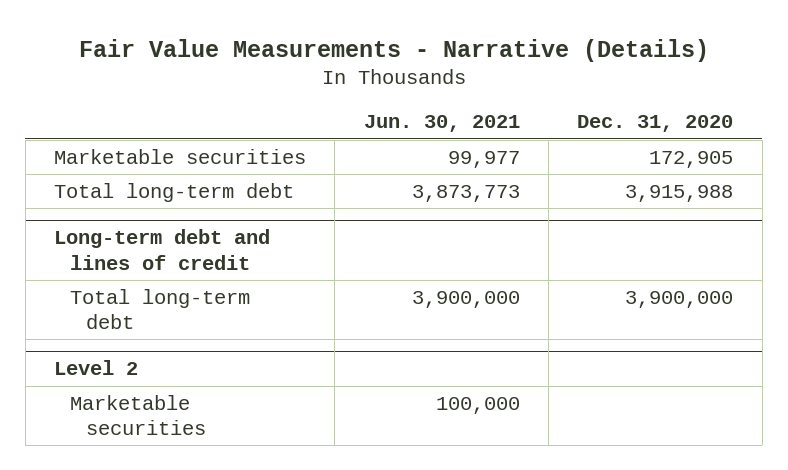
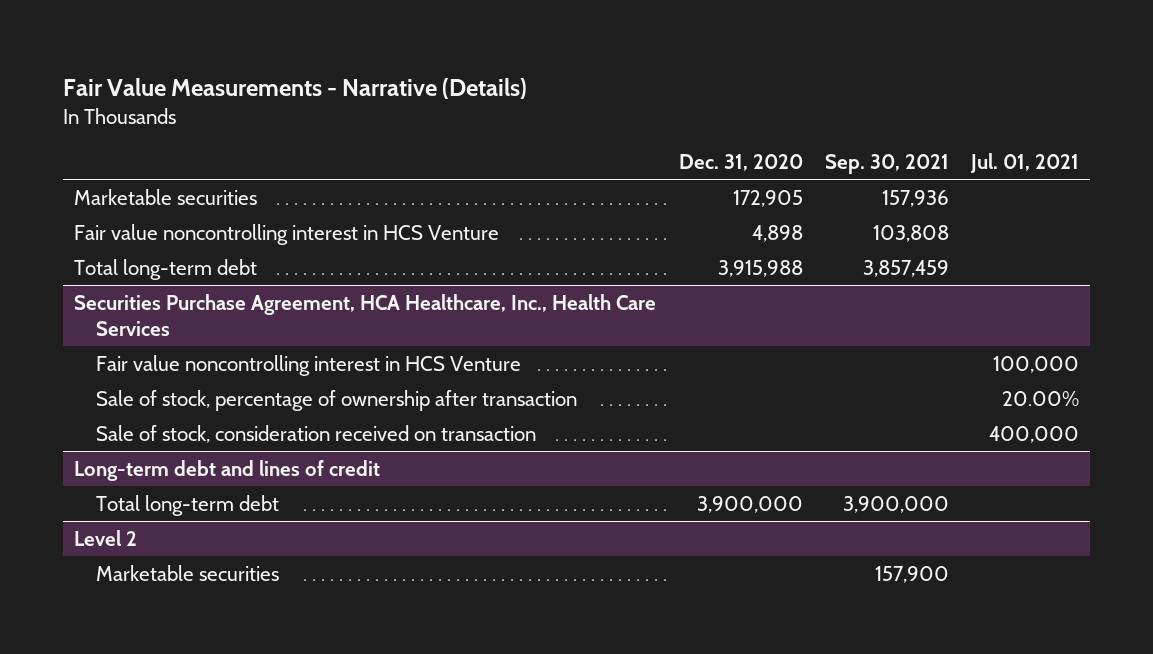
[363,115,520,133] Jun. 30, 2021 -> none
none -> [824,153,949,174] Sep. 30, 2021
none -> [969,152,1079,173] Jul. 01, 2021
none -> [74,223,500,245] Fair value noncontrolling interest in HCS Venture
none -> [74,293,657,336] Securities Purchase Agreement, HCA Healthcare, Inc., Health Care Services
none -> [96,354,522,376] Fair value noncontrolling interest in HCS Venture
none -> [96,389,578,411] Sale of stock, percentage of ownership after transaction
none -> [96,424,537,443] Sale of stock, consideration received on transaction

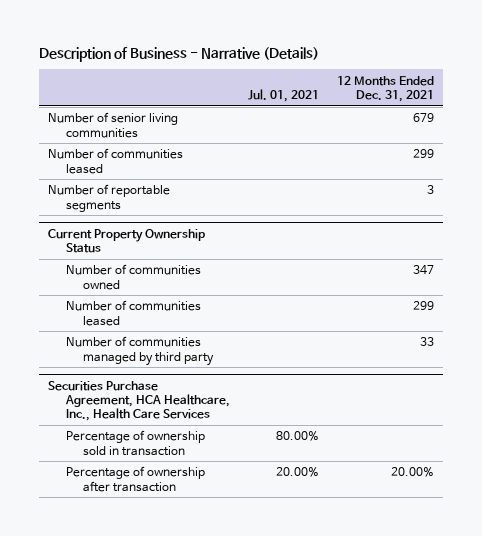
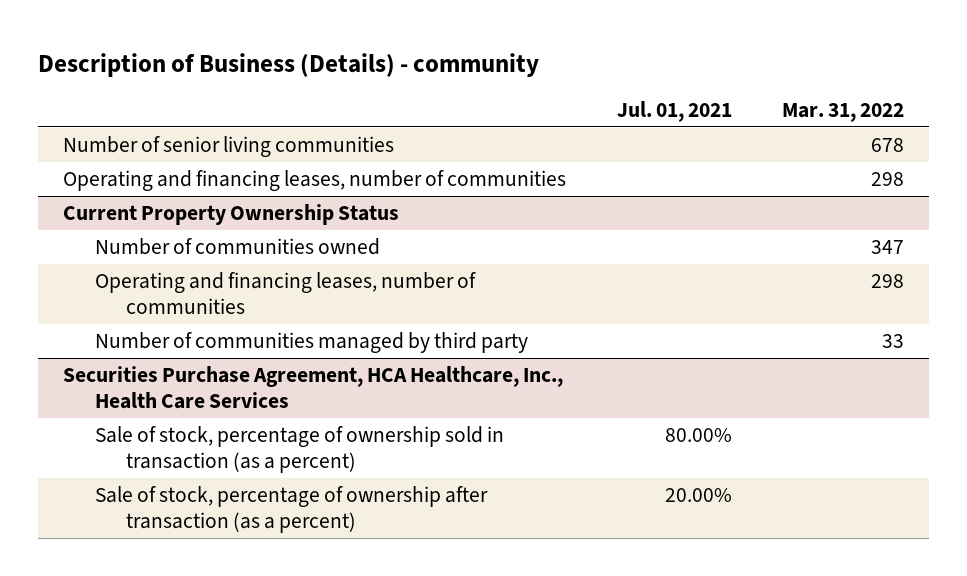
[39,46,320,62] Description of Business - Narrative (Details) -> [37,52,539,77] Description of Business (Details) - community
[336,75,434,103] 12 Months Ended Dec. 31, 2021 -> none
none -> [781,103,904,123] Mar. 31, 2022
[48,184,171,212] Number of reportable segments -> none
[48,148,184,174] Number of communities leased -> [63,169,567,191] Operating and financing leases, number of communities
[65,300,201,326] Number of communities leased -> [94,271,476,315] Operating and financing leases, number of communities
[65,430,205,456] Percentage of ownership sold in transaction -> [94,425,504,474] Sale of stock, percentage of ownership sold in transaction (as a percent)
[65,466,205,492] Percentage of ownership after transaction -> [94,485,488,534] Sale of stock, percentage of ownership after transaction (as a percent)

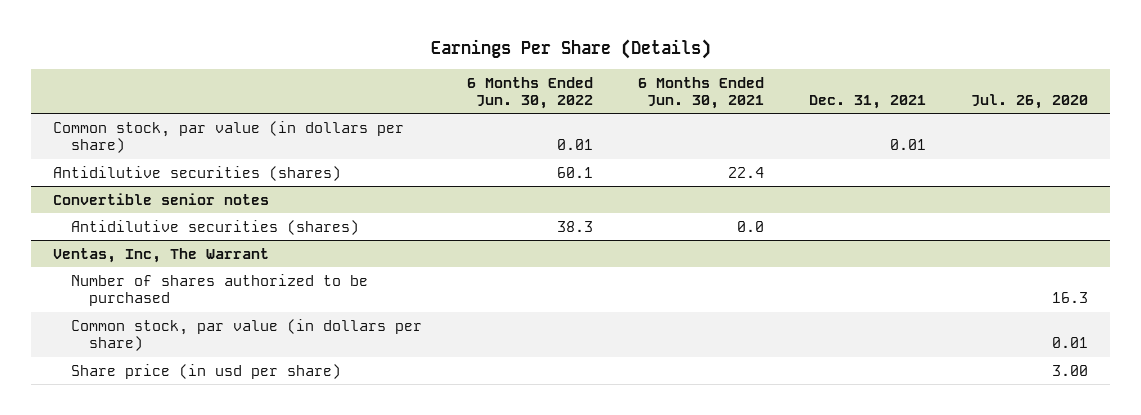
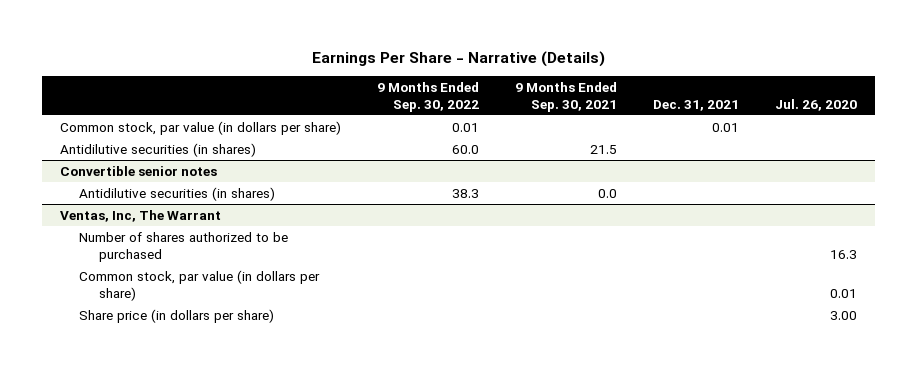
[430,38,711,59] Earnings Per Share (Details) -> [311,50,605,67] Earnings Per Share - Narrative (Details)
[467,76,594,110] 6 Months Ended Jun. 30, 2022 -> none
[638,76,765,110] 6 Months Ended Jun. 30, 2021 -> none
none -> [376,81,479,112] 9 Months Ended Sep. 30, 2022
none -> [515,81,618,112] 9 Months Ended Sep. 30, 2021
[53,165,342,181] Antidilutive securities (shares) -> [59,142,256,157] Antidilutive securities (in shares)
[71,219,360,235] Antidilutive securities (shares) -> [79,186,276,201] Antidilutive securities (in shares)
[71,363,342,379] Share price (in usd per share) -> [79,308,275,323] Share price (in dollars per share)

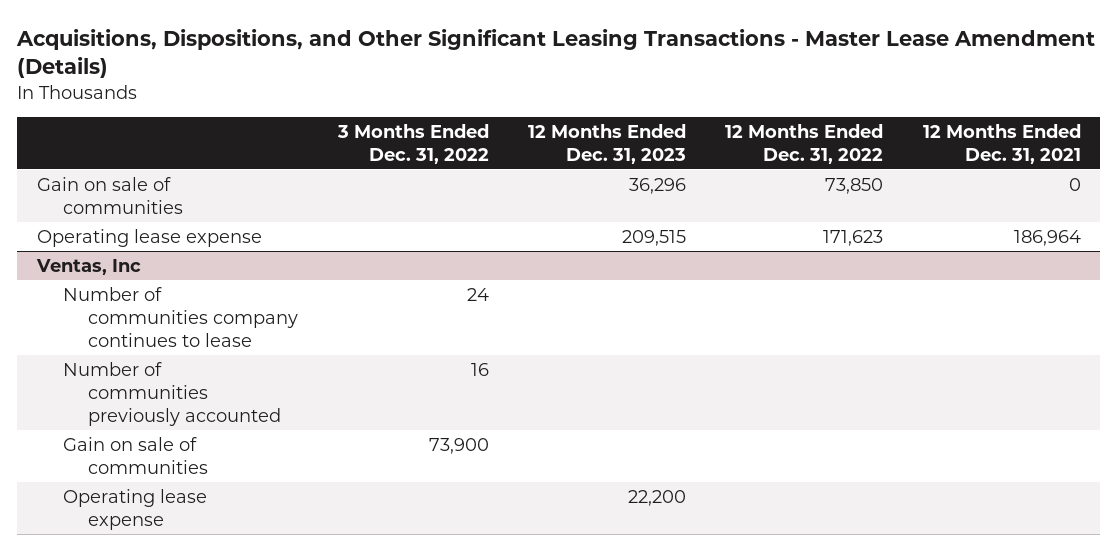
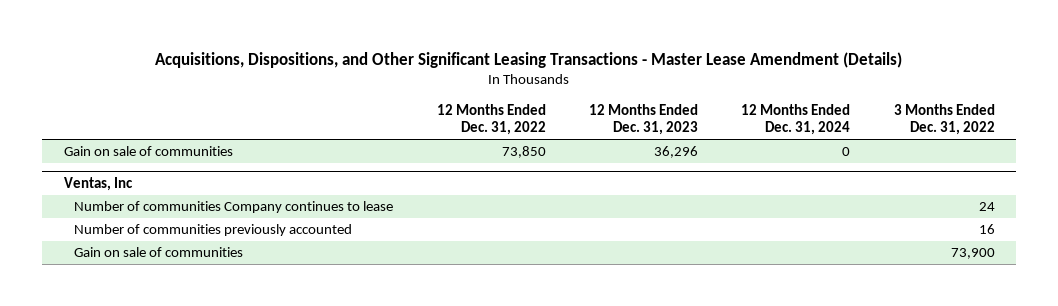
[922,123,1081,164] 12 Months Ended Dec. 31, 2021 -> none
none -> [741,104,851,136] 12 Months Ended Dec. 31, 2024
[37,228,263,247] Operating lease expense -> none
[62,286,299,348] Number of communities company continues to lease -> [74,201,394,214] Number of communities Company continues to lease
[62,488,207,530] Operating lease expense -> none

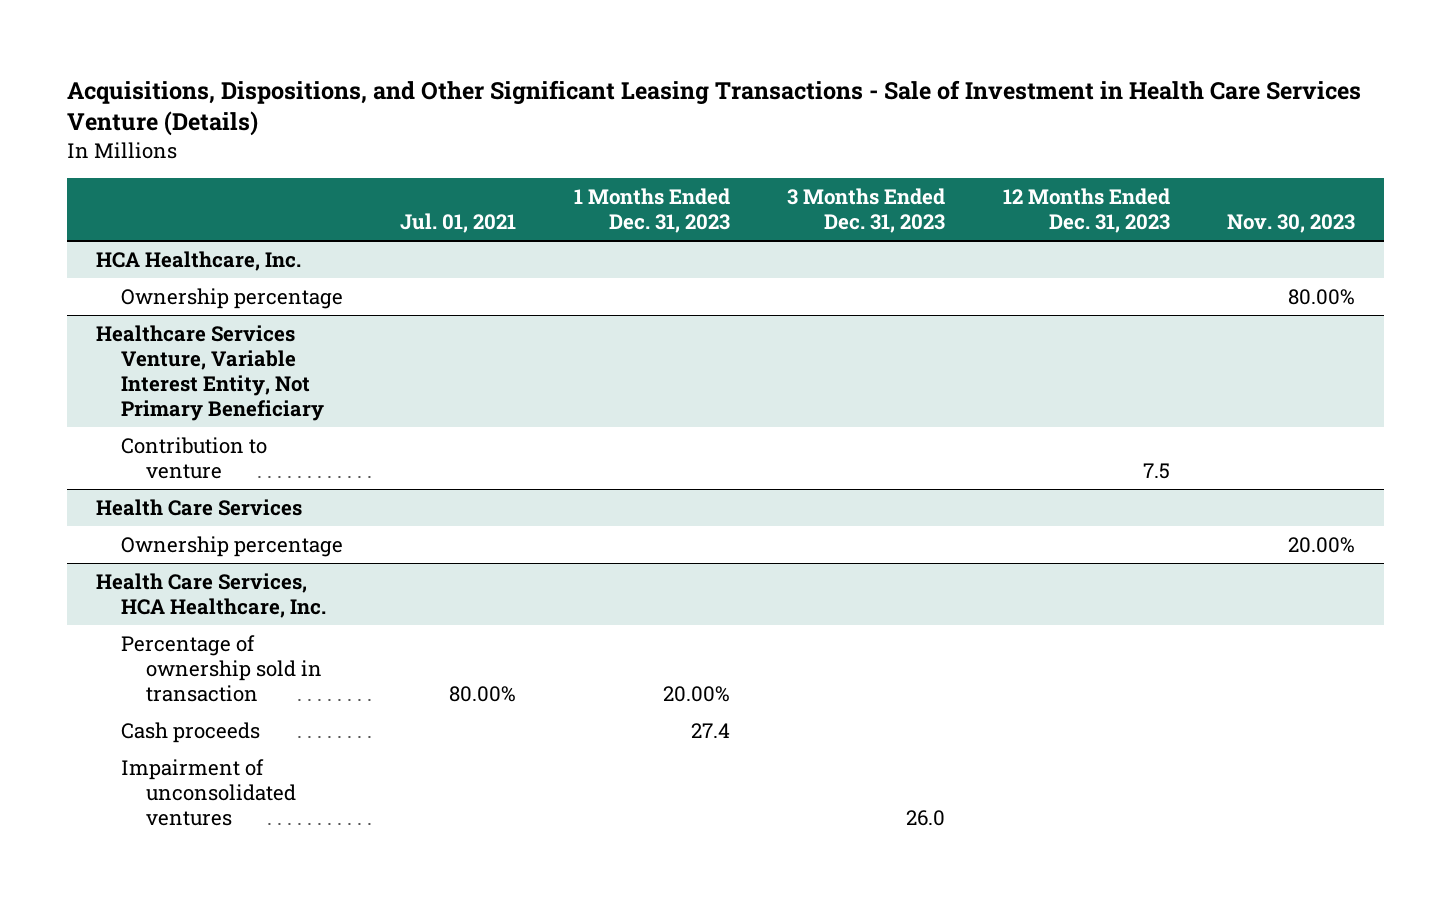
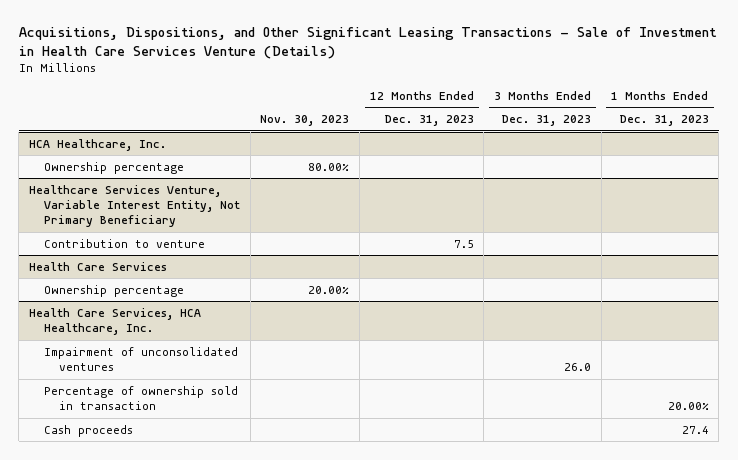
[400,213,517,234] Jul. 01, 2021 -> none
[120,758,297,827] Impairment of unconsolidated ventures -> [43,346,238,372] Impairment of unconsolidated ventures

